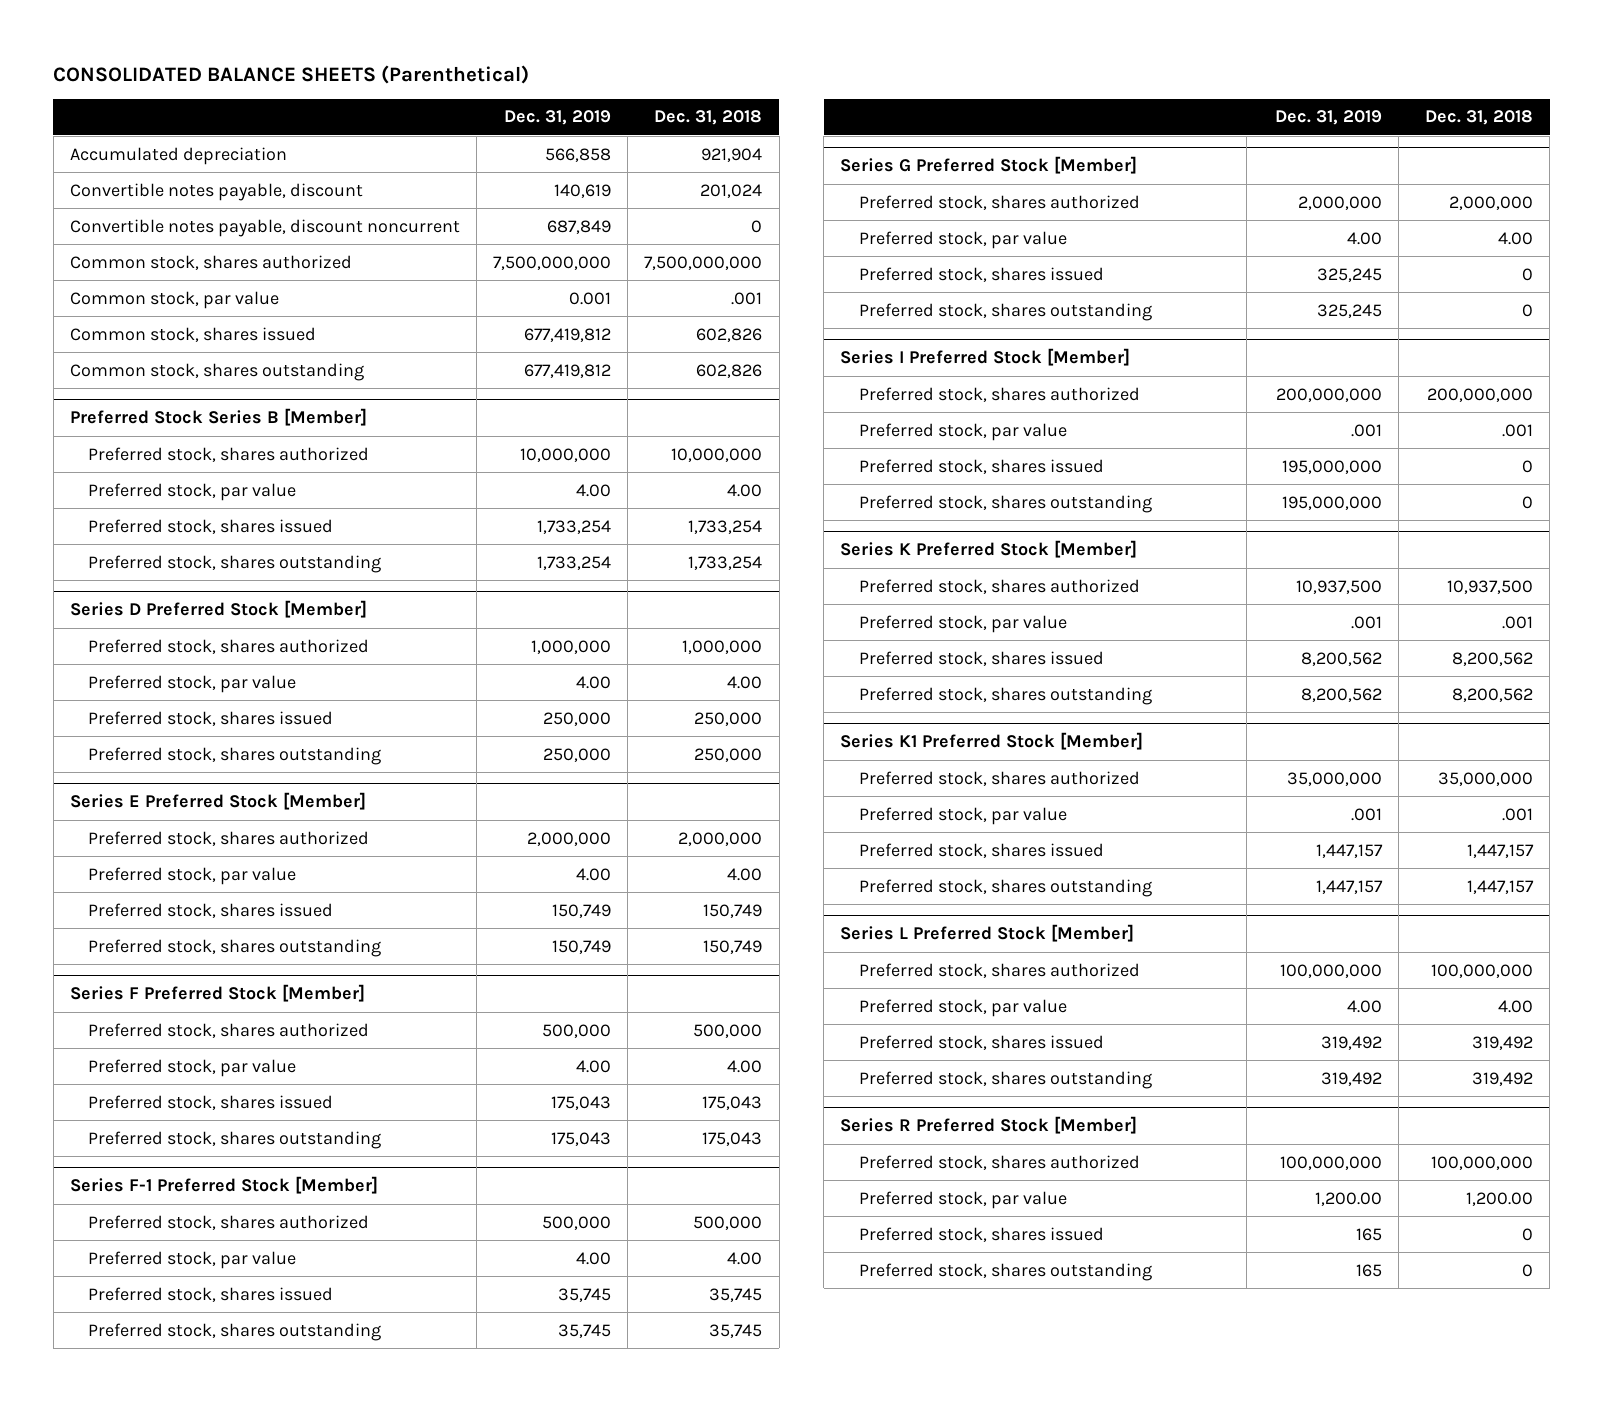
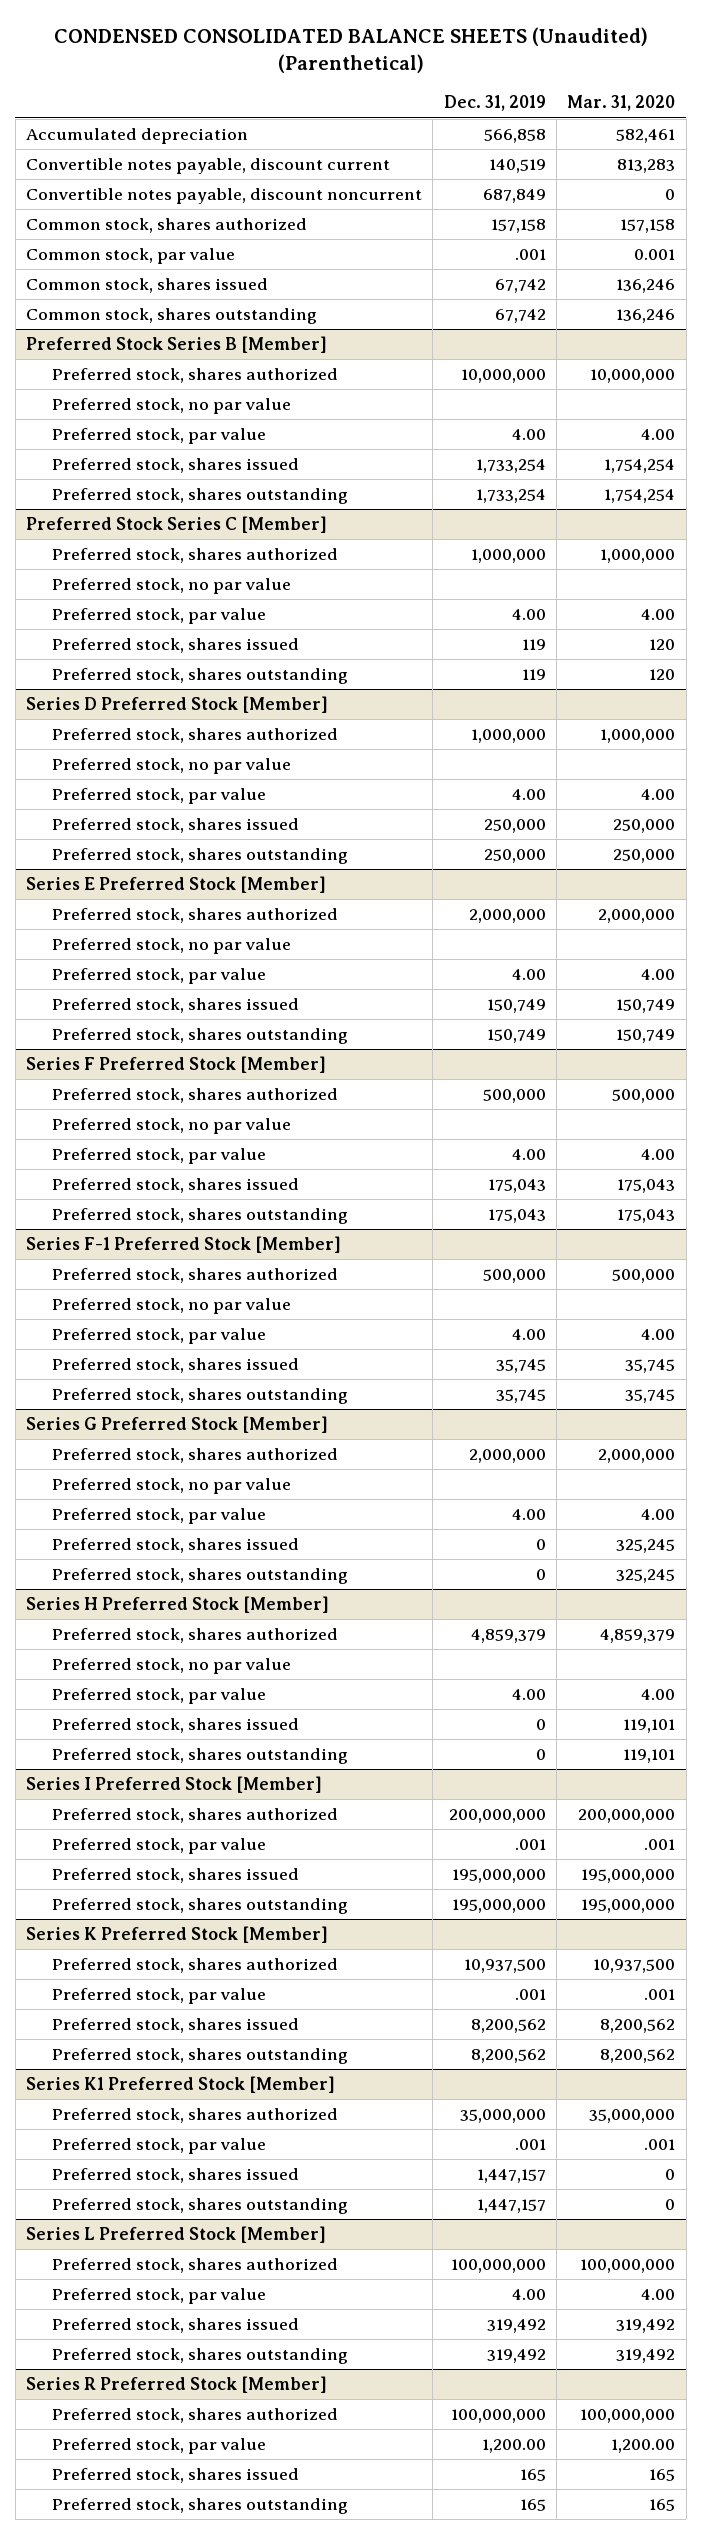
[53,64,530,84] CONSOLIDATED BALANCE SHEETS (Parenthetical) -> [53,26,648,73] CONDENSED CONSOLIDATED BALANCE SHEETS (Unaudited) (Parenthetical)
[654,110,763,126] Dec. 31, 2018 -> none
none -> [567,95,676,112] Mar. 31, 2020
[69,182,363,201] Convertible notes payable, discount -> [26,158,391,175] Convertible notes payable, discount current
[554,183,612,198] 140,619 -> [488,159,546,174] 140,519
[493,255,612,270] 7,500,000,000 -> [490,219,546,234] 157,158
[569,291,612,305] 0.001 -> [514,249,546,261] .001
[524,327,612,342] 677,419,812 -> [494,279,546,294] 67,742
[524,363,612,378] 677,419,812 -> [494,309,546,324] 67,742
none -> [51,398,291,415] Preferred stock, no par value
none -> [26,516,328,534] Preferred Stock Series C [Member]
none -> [51,548,338,564] Preferred stock, shares authorized
none -> [51,578,291,595] Preferred stock, no par value
none -> [51,608,266,625] Preferred stock, par value
none -> [51,638,299,654] Preferred stock, shares issued
none -> [51,668,348,685] Preferred stock, shares outstanding
none -> [51,758,291,775] Preferred stock, no par value
none -> [51,938,291,955] Preferred stock, no par value
none -> [51,1118,291,1135] Preferred stock, no par value
none -> [51,1298,291,1315] Preferred stock, no par value
none -> [51,1478,291,1495] Preferred stock, no par value
[1316,267,1382,282] 325,245 -> [535,1539,546,1551] 0
[1316,303,1382,318] 325,245 -> [535,1569,546,1581] 0
none -> [26,1596,330,1614] Series H Preferred Stock [Member]
none -> [51,1628,338,1644] Preferred stock, shares authorized
none -> [51,1658,291,1675] Preferred stock, no par value
none -> [51,1688,266,1705] Preferred stock, par value
none -> [51,1718,299,1734] Preferred stock, shares issued
none -> [51,1748,348,1765] Preferred stock, shares outstanding

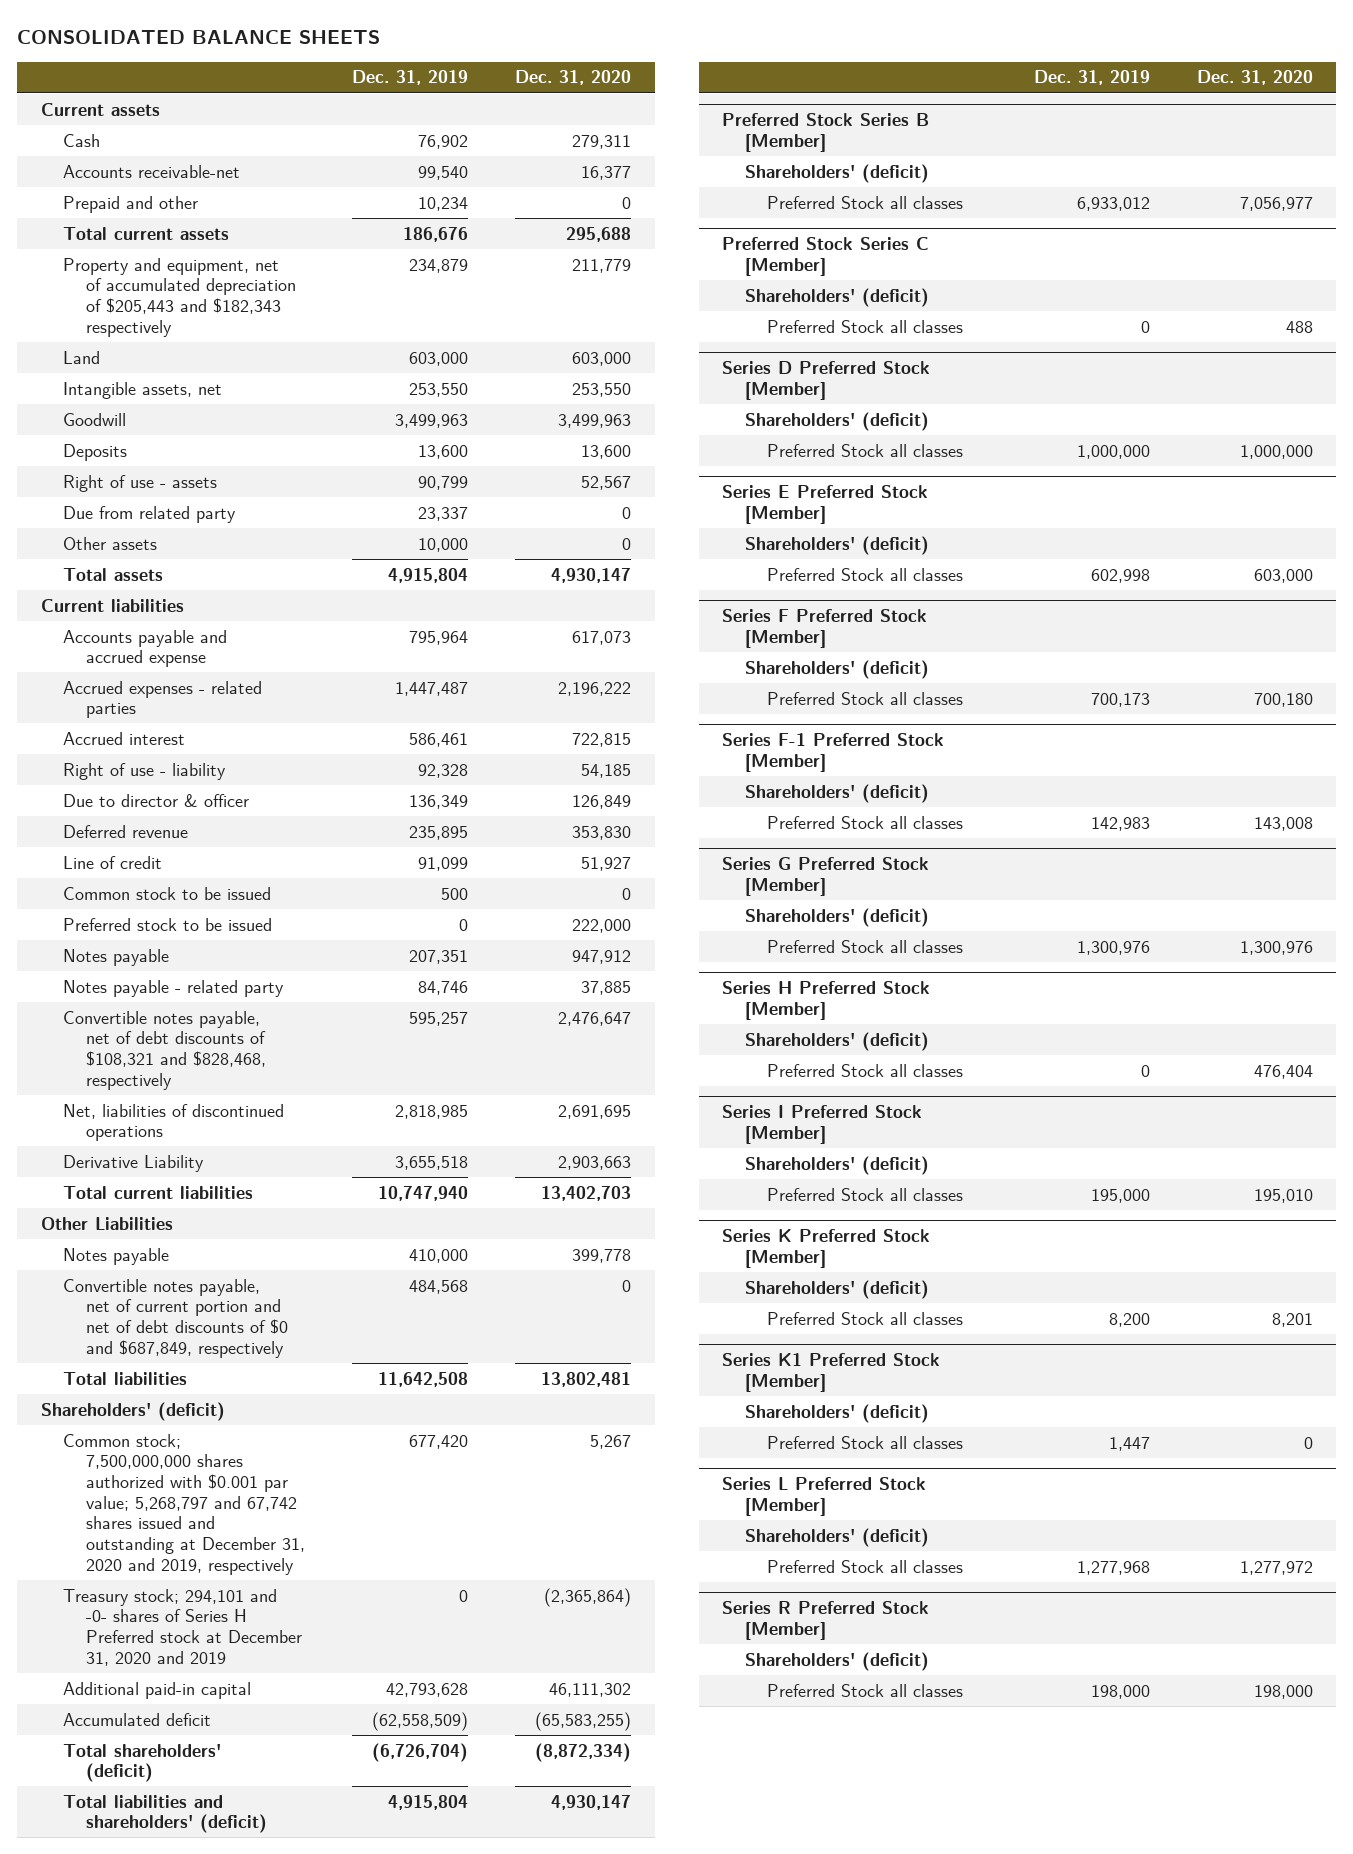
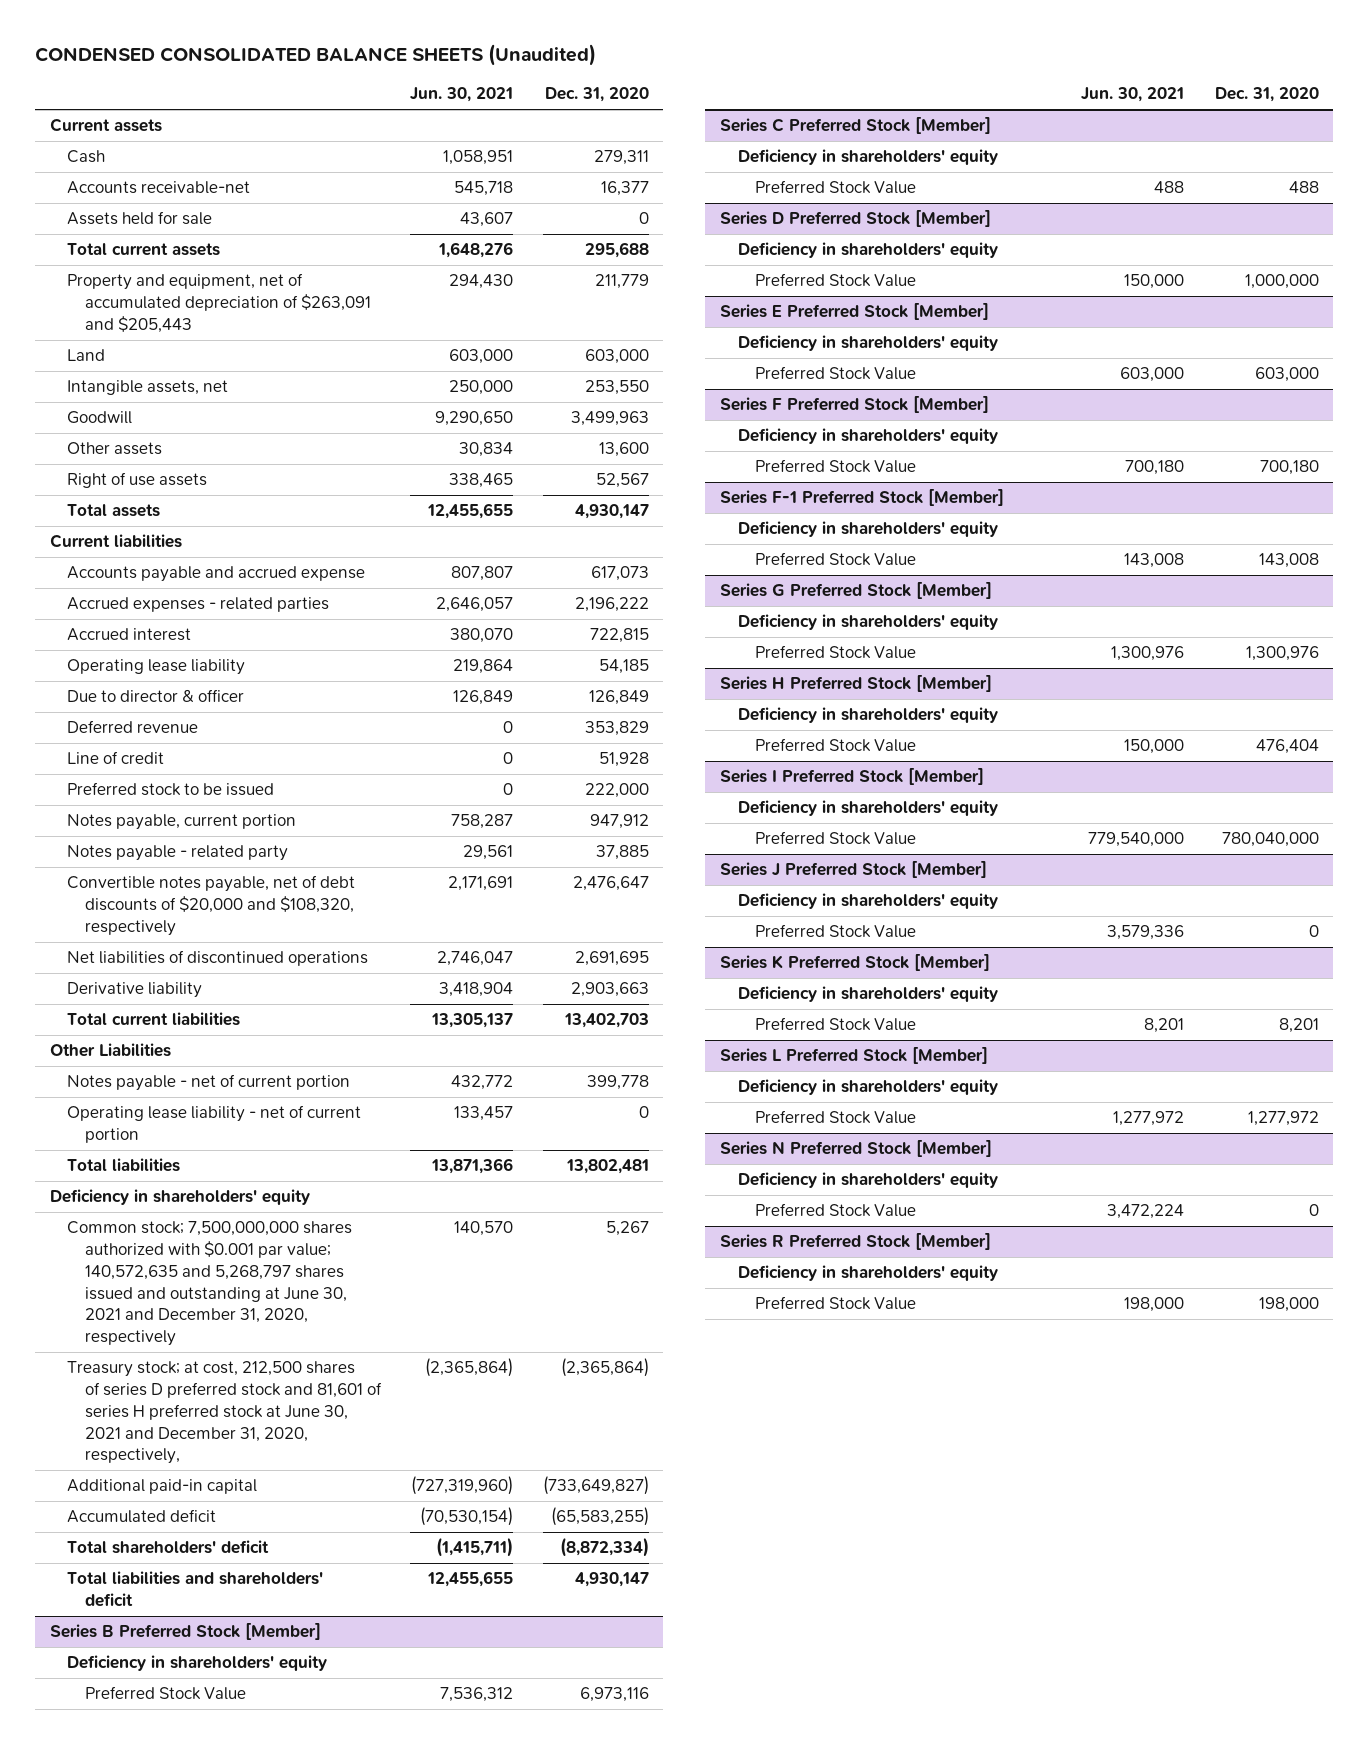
[17,30,381,45] CONSOLIDATED BALANCE SHEETS -> [35,44,597,67] CONDENSED CONSOLIDATED BALANCE SHEETS (Unaudited)
[351,70,468,86] Dec. 31, 2019 -> none
none -> [410,87,514,103] Jun. 30, 2021
[63,195,199,213] Prepaid and other -> none
none -> [67,211,213,226] Assets held for sale
[63,257,296,337] Property and equipment, net of accumulated depreciation of $205,443 and $182,343 respectively -> [67,273,372,333] Property and equipment, net of accumulated depreciation of $263,091 and $205,443
[63,505,237,523] Due from related party -> none
[63,536,158,550] Other assets -> none
[63,443,128,461] Deposits -> [67,442,163,456] Other assets
[63,474,218,492] Right of use - assets -> [67,472,208,489] Right of use assets
[63,762,227,780] Right of use - liability -> [67,659,246,676] Operating lease liability
[63,886,272,900] Common stock to be issued -> none
[572,825,632,840] 353,830 -> [584,721,649,737] 353,829
[581,856,632,871] 51,927 -> [598,752,649,768] 51,928
[63,948,170,966] Notes payable -> [67,814,297,831] Notes payable, current portion
[63,1010,266,1090] Convertible notes payable, net of debt discounts of $108,321 and $828,468, respectively -> [67,875,356,936] Convertible notes payable, net of debt discounts of $20,000 and $108,320, respectively
[63,1103,285,1142] Net, liabilities of discontinued operations -> [67,950,369,967] Net liabilities of discontinued operations
[63,1154,205,1172] Derivative Liability -> [67,982,203,999] Derivative liability
[63,1278,288,1358] Convertible notes payable, net of current portion and net of debt discounts of $0 and $687,849, respectively -> none
[63,1247,170,1265] Notes payable -> [67,1074,351,1092] Notes payable - net of current portion
none -> [67,1105,362,1144] Operating lease liability - net of current portion
[40,1401,225,1421] Shareholders' (deficit) -> [49,1189,310,1206] Deficiency in shareholders' equity
[63,1433,305,1575] Common stock; 7,500,000,000 shares authorized with $0.001 par value; 5,268,797 and 67,742 shares issued and outstanding at December 31, 2020 and 2019, respectively -> [67,1221,353,1347] Common stock; 7,500,000,000 shares authorized with $0.001 par value; 140,572,635 and 5,268,797 shares issued and outstanding at June 30, 2021 and December 31, 2020, respectively
[63,1588,302,1666] Treasury stock; 294,101 and -0- shares of Series H Preferred stock at December 31, 2020 and 2019 -> [67,1361,383,1465] Treasury stock; at cost, 212,500 shares of series D preferred stock and 81,601 of series H preferred stock at June 30, 2021 and December 31, 2020, respectively,
[549,1682,632,1697] 46,111,302 -> [542,1476,649,1496] (733,649,827)
[63,1743,222,1783] Total shareholders' (deficit) -> [67,1540,270,1555] Total shareholders' deficit
[63,1794,267,1834] Total liabilities and shareholders' (deficit) -> [67,1571,324,1608] Total liabilities and shareholders' deficit
[722,112,930,152] Preferred Stock Series B [Member] -> [49,1623,321,1641] Series B Preferred Stock [Member]
[744,163,929,183] Shareholders' (deficit) -> [67,1655,328,1672] Deficiency in shareholders' equity
[767,195,964,209] Preferred Stock all classes -> [85,1686,247,1701] Preferred Stock Value
[1239,196,1313,211] 7,056,977 -> [579,1687,649,1703] 6,973,116
[722,236,930,276] Preferred Stock Series C [Member] -> [719,117,991,135] Series C Preferred Stock [Member]
[744,287,929,307] Shareholders' (deficit) -> [737,149,998,166] Deficiency in shareholders' equity
[767,319,964,333] Preferred Stock all classes -> [755,180,917,195] Preferred Stock Value
[744,411,929,431] Shareholders' (deficit) -> [737,242,998,259] Deficiency in shareholders' equity
[767,443,964,457] Preferred Stock all classes -> [755,273,917,288] Preferred Stock Value
[744,535,929,555] Shareholders' (deficit) -> [737,335,998,352] Deficiency in shareholders' equity
[767,567,964,581] Preferred Stock all classes -> [755,366,917,381] Preferred Stock Value
[744,659,929,679] Shareholders' (deficit) -> [737,428,998,445] Deficiency in shareholders' equity
[767,691,964,705] Preferred Stock all classes -> [755,459,917,474] Preferred Stock Value
[744,783,929,803] Shareholders' (deficit) -> [737,521,998,538] Deficiency in shareholders' equity
[767,815,964,829] Preferred Stock all classes -> [755,552,917,567] Preferred Stock Value
[744,907,929,927] Shareholders' (deficit) -> [737,614,998,631] Deficiency in shareholders' equity
[767,939,964,953] Preferred Stock all classes -> [755,645,917,660] Preferred Stock Value
[744,1031,929,1051] Shareholders' (deficit) -> [737,707,998,724] Deficiency in shareholders' equity
[767,1063,964,1077] Preferred Stock all classes -> [755,738,917,753] Preferred Stock Value
[744,1155,929,1175] Shareholders' (deficit) -> [737,800,998,817] Deficiency in shareholders' equity
[767,1187,964,1201] Preferred Stock all classes -> [755,831,917,846] Preferred Stock Value
[1253,1188,1313,1203] 195,010 -> [1221,832,1319,848] 780,040,000
none -> [719,861,987,879] Series J Preferred Stock [Member]
none -> [737,893,998,910] Deficiency in shareholders' equity
none -> [755,924,917,939] Preferred Stock Value
[722,1352,941,1392] Series K1 Preferred Stock [Member] -> none
[744,1403,929,1423] Shareholders' (deficit) -> none
[767,1435,964,1449] Preferred Stock all classes -> none
[744,1279,929,1299] Shareholders' (deficit) -> [737,986,998,1003] Deficiency in shareholders' equity
[767,1311,964,1325] Preferred Stock all classes -> [755,1017,917,1032] Preferred Stock Value
[744,1527,929,1547] Shareholders' (deficit) -> [737,1079,998,1096] Deficiency in shareholders' equity
[767,1559,964,1573] Preferred Stock all classes -> [755,1110,917,1125] Preferred Stock Value
none -> [719,1140,992,1158] Series N Preferred Stock [Member]
none -> [737,1172,998,1189] Deficiency in shareholders' equity
none -> [755,1203,917,1218] Preferred Stock Value
[744,1651,929,1671] Shareholders' (deficit) -> [737,1265,998,1282] Deficiency in shareholders' equity
[767,1683,964,1697] Preferred Stock all classes -> [755,1296,917,1311] Preferred Stock Value

